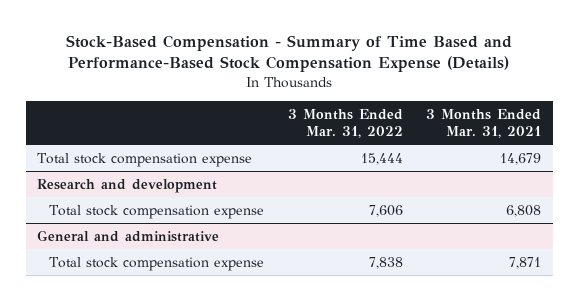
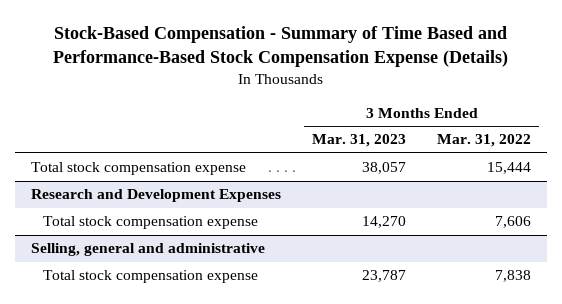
[426,108,542,138] 3 Months Ended Mar. 31, 2021 -> none
none -> [311,134,406,148] Mar. 31, 2023
[37,178,218,193] Research and development -> [30,189,281,203] Research and Development Expenses
[37,229,220,242] General and administrative -> [30,243,265,257] Selling, general and administrative

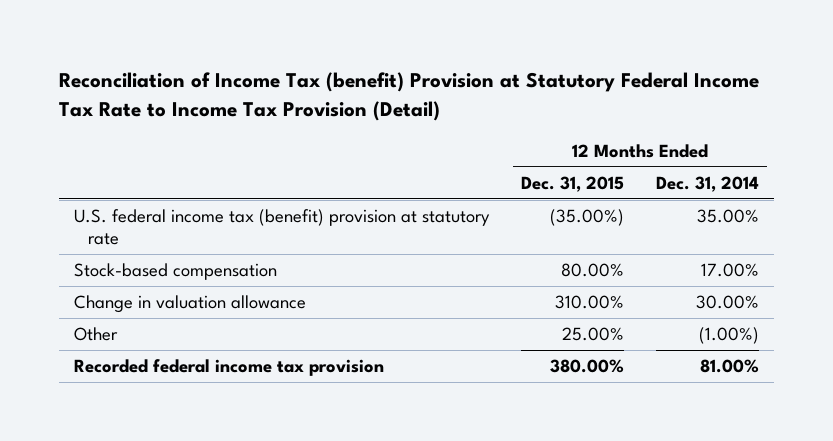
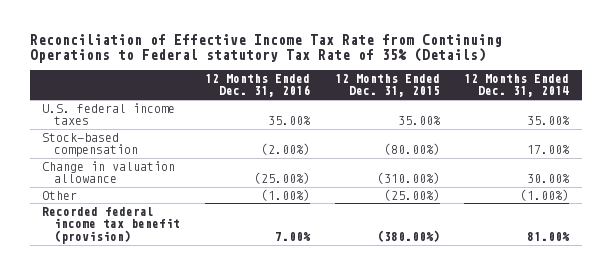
[58,72,759,121] Reconciliation of Income Tax (benefit) Provision at Statutory Federal Income Tax Rate to Income Tax Provision (Detail) -> [29,33,502,64] Reconciliation of Effective Income Tax Rate from Continuing Operations to Federal statutory Tax Rate of 35% (Details)
none -> [204,73,310,98] 12 Months Ended Dec. 31, 2016
[74,209,491,245] U.S. federal income tax (benefit) provision at statutory rate -> [42,102,176,126] U.S. federal income taxes
[549,209,624,227] (35.00%) -> [397,116,441,126] 35.00%
[560,263,624,278] 80.00% -> [383,143,440,156] (80.00%)
[554,295,624,310] 310.00% -> [376,172,440,185] (310.00%)
[561,327,624,342] 25.00% -> [383,188,440,201] (25.00%)
[74,359,385,377] Recorded federal income tax provision -> [42,206,181,244] Recorded federal income tax benefit (provision)
[549,359,624,374] 380.00% -> [376,229,440,242] (380.00%)

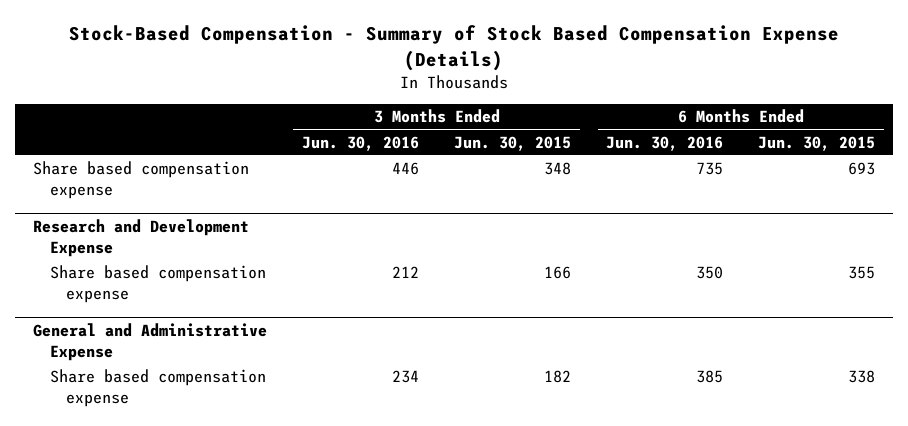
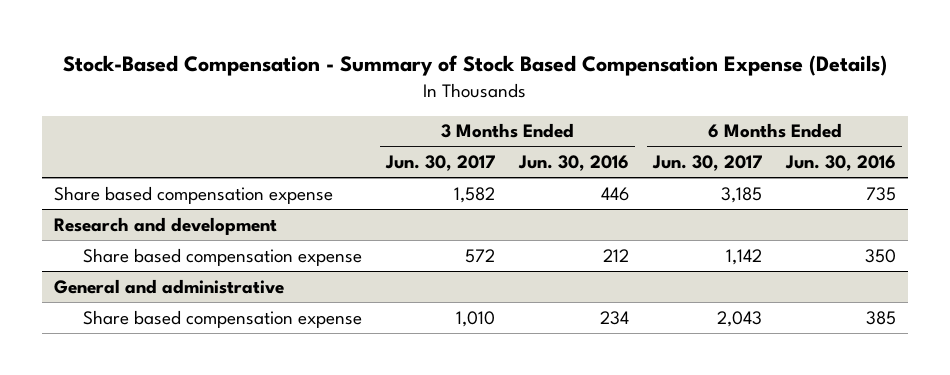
[454,135,572,151] Jun. 30, 2015 -> none
[758,135,876,151] Jun. 30, 2015 -> none
none -> [385,155,496,172] Jun. 30, 2017
none -> [652,155,763,172] Jun. 30, 2017
[32,218,249,257] Research and Development Expense -> [54,216,278,235] Research and development
[32,322,267,361] General and Administrative Expense -> [54,278,285,294] General and administrative

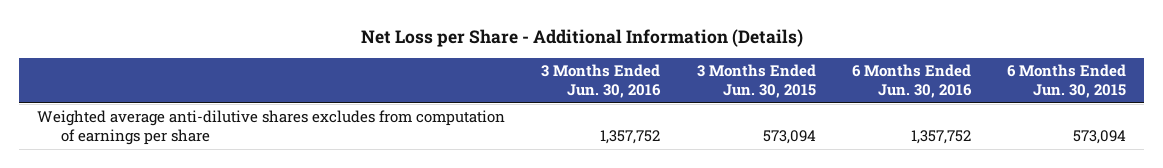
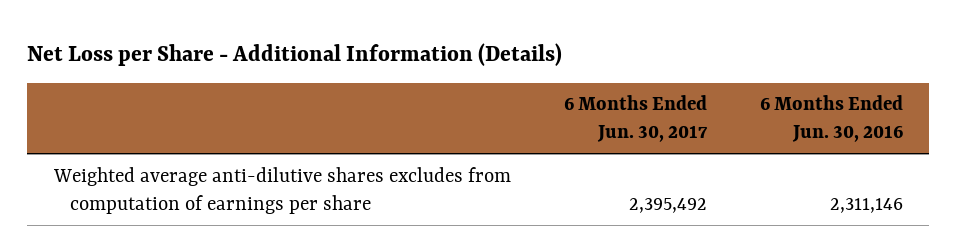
[541,63,662,99] 3 Months Ended Jun. 30, 2016 -> none
[696,63,816,99] 3 Months Ended Jun. 30, 2015 -> none
[1007,63,1127,99] 6 Months Ended Jun. 30, 2015 -> none
none -> [563,95,708,143] 6 Months Ended Jun. 30, 2017
[910,130,971,145] 1,357,752 -> [829,197,903,213] 2,311,146

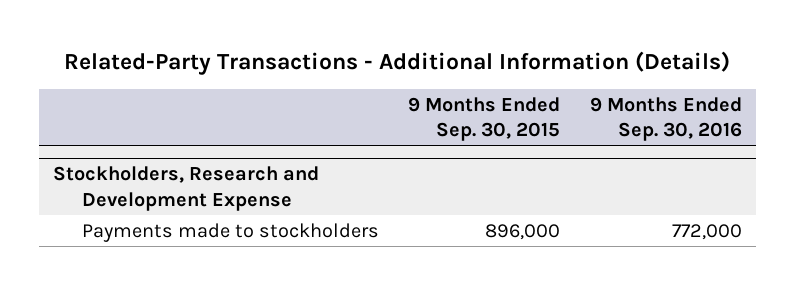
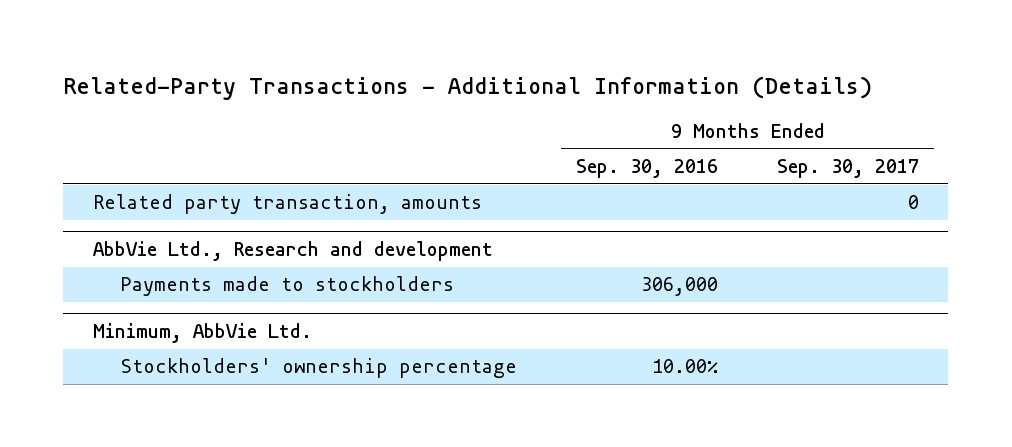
[408,96,561,142] 9 Months Ended Sep. 30, 2015 -> none
none -> [776,158,919,178] Sep. 30, 2017
[53,166,320,211] Stockholders, Research and Development Expense -> none
none -> [92,194,482,215] Related party transaction, amounts
none -> [92,241,493,262] AbbVie Ltd., Research and development
[671,223,742,240] 772,000 -> [641,277,719,297] 306,000
none -> [92,323,312,344] Minimum, AbbVie Ltd.
none -> [120,358,518,379] Stockholders' ownership percentage

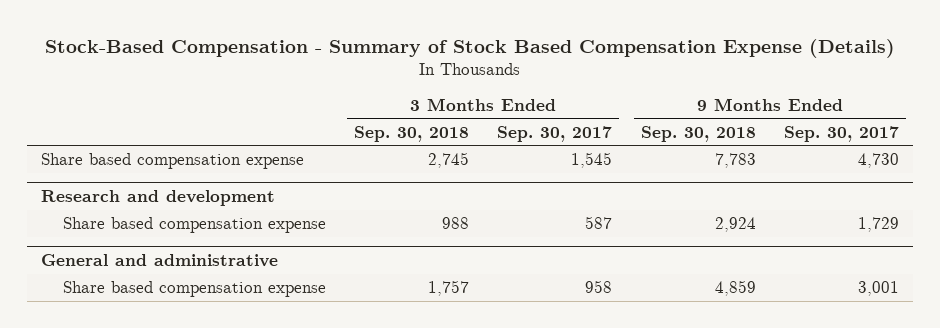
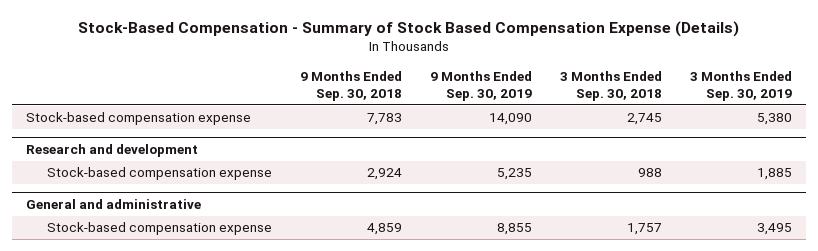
[497,125,613,142] Sep. 30, 2017 -> none
[784,125,900,142] Sep. 30, 2017 -> none
none -> [429,70,532,101] 9 Months Ended Sep. 30, 2019
none -> [690,70,793,101] 3 Months Ended Sep. 30, 2019
[41,153,305,170] Share based compensation expense -> [26,112,252,126] Stock-based compensation expense
[62,217,326,234] Share based compensation expense -> [46,167,272,181] Stock-based compensation expense
[62,281,326,298] Share based compensation expense -> [46,222,272,236] Stock-based compensation expense

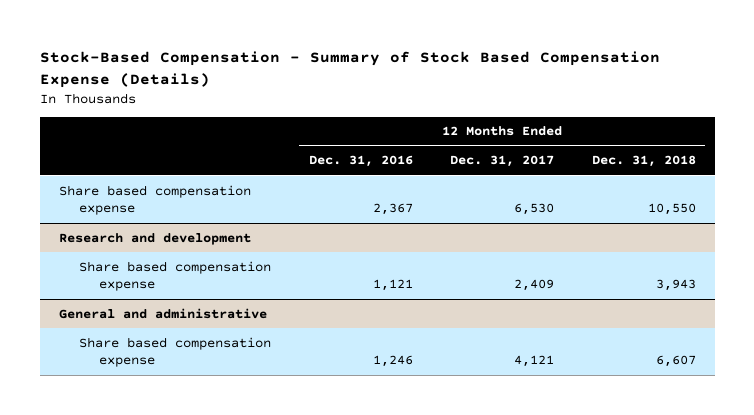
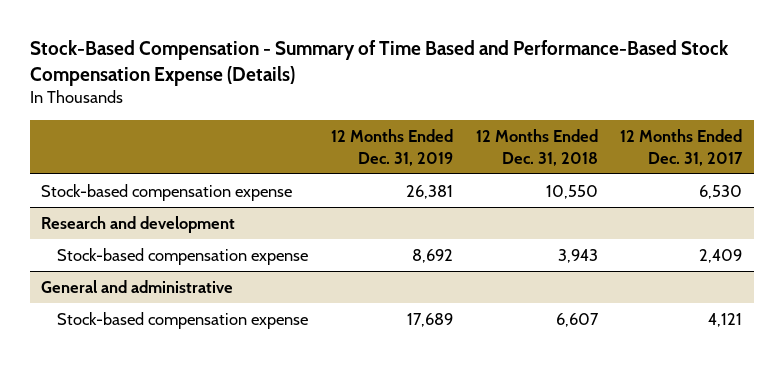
[39,50,660,88] Stock-Based Compensation - Summary of Stock Based Compensation Expense (Details) -> [29,40,729,87] Stock-Based Compensation - Summary of Time Based and Performance-Based Stock Compensation Expense (Details)
[308,155,413,168] Dec. 31, 2016 -> none
none -> [330,129,453,166] 12 Months Ended Dec. 31, 2019
[58,184,251,216] Share based compensation expense -> [40,183,292,201] Stock-based compensation expense
[79,260,272,292] Share based compensation expense -> [57,247,309,265] Stock-based compensation expense
[79,336,272,368] Share based compensation expense -> [57,311,309,329] Stock-based compensation expense

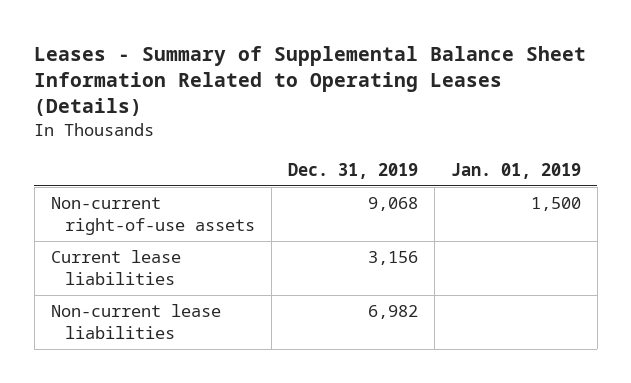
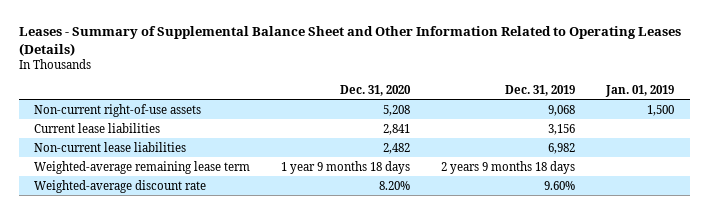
[34,45,587,117] Leases - Summary of Supplemental Balance Sheet Information Related to Operating Leases (Details) -> [18,26,681,56] Leases - Summary of Supplemental Balance Sheet and Other Information Related to Operating Leases (Details)
none -> [340,84,412,96] Dec. 31, 2020
none -> [34,160,251,174] Weighted-average remaining lease term
none -> [34,179,207,193] Weighted-average discount rate

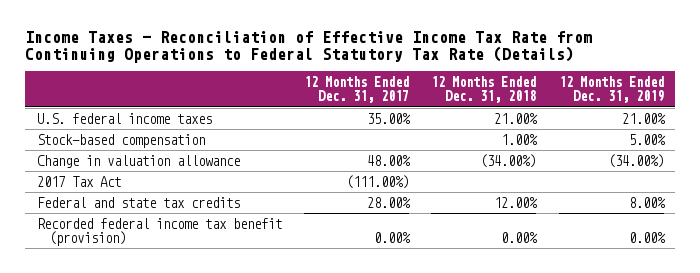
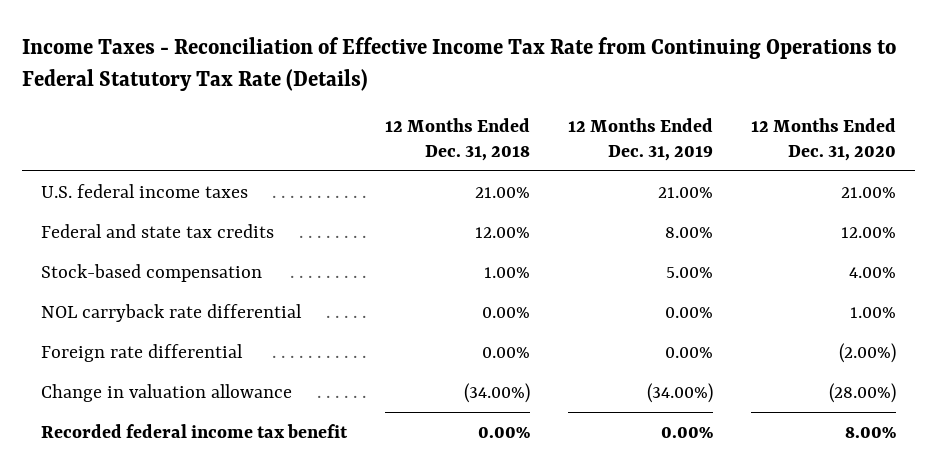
[303,75,409,104] 12 Months Ended Dec. 31, 2017 -> none
none -> [750,118,896,161] 12 Months Ended Dec. 31, 2020
[36,196,240,208] Federal and state tax credits -> [40,224,274,239] Federal and state tax credits
none -> [40,304,302,323] NOL carryback rate differential
none -> [40,344,243,363] Foreign rate differential
[36,175,121,187] 2017 Tax Act -> none
[36,217,282,246] Recorded federal income tax benefit (provision) -> [40,424,348,439] Recorded federal income tax benefit

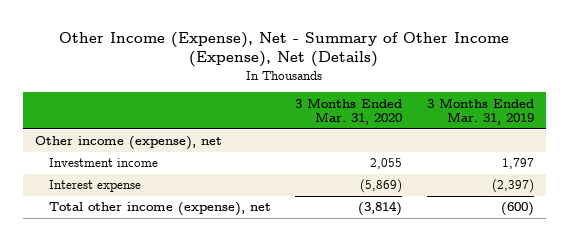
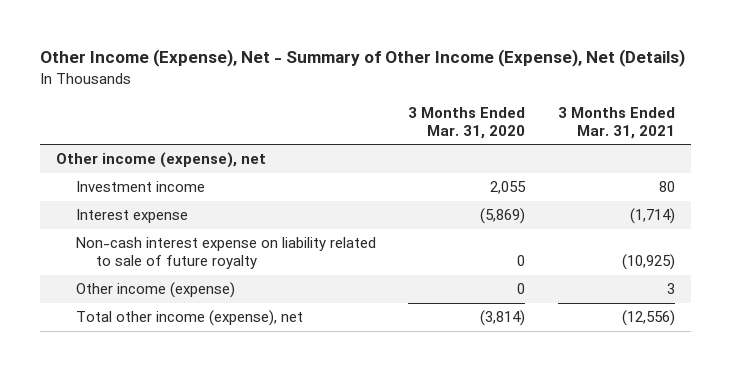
[426,97,534,126] 3 Months Ended Mar. 31, 2019 -> none
none -> [557,106,675,139] 3 Months Ended Mar. 31, 2021
none -> [75,237,376,270] Non-cash interest expense on liability related to sale of future royalty
none -> [75,282,235,299] Other income (expense)

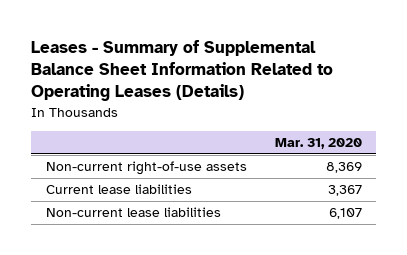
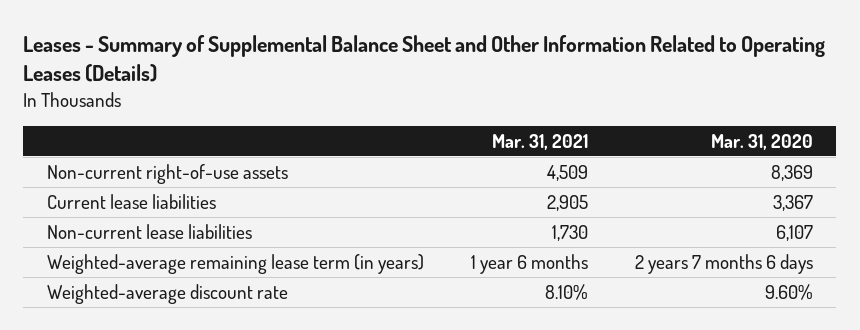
[31,40,334,102] Leases - Summary of Supplemental Balance Sheet Information Related to Operating Leases (Details) -> [23,35,826,83] Leases - Summary of Supplemental Balance Sheet and Other Information Related to Operating Leases (Details)
none -> [491,133,588,150] Mar. 31, 2021
none -> [46,253,424,274] Weighted-average remaining lease term (in years)
none -> [46,283,288,304] Weighted-average discount rate

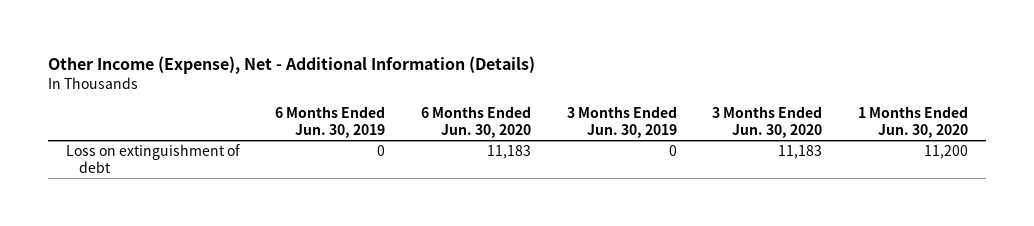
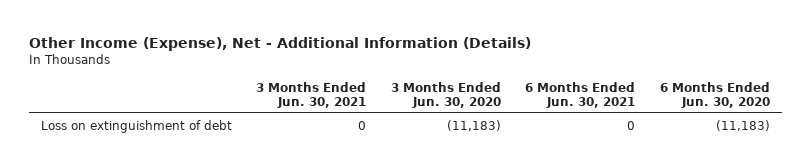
[275,106,386,139] 6 Months Ended Jun. 30, 2019 -> none
[566,106,677,139] 3 Months Ended Jun. 30, 2019 -> none
[858,106,969,139] 1 Months Ended Jun. 30, 2020 -> none
none -> [256,81,367,108] 3 Months Ended Jun. 30, 2021
none -> [525,81,636,108] 6 Months Ended Jun. 30, 2021
[487,145,532,160] 11,183 -> [715,119,770,131] (11,183)
[778,145,823,160] 11,183 -> [446,119,501,131] (11,183)

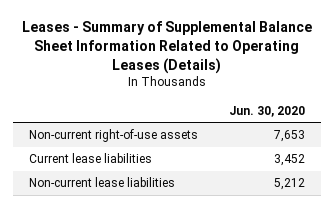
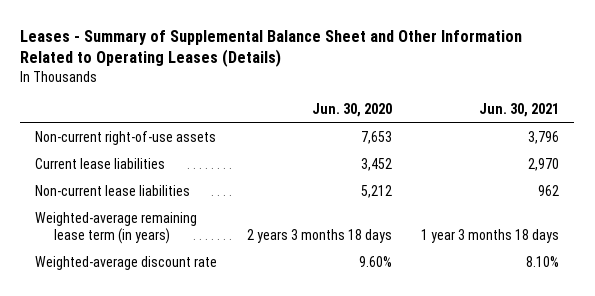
[22,21,313,74] Leases - Summary of Supplemental Balance Sheet Information Related to Operating Leases (Details) -> [20,29,523,68] Leases - Summary of Supplemental Balance Sheet and Other Information Related to Operating Leases (Details)
none -> [479,103,560,118] Jun. 30, 2021
none -> [35,212,198,244] Weighted-average remaining lease term (in years)
none -> [35,256,218,271] Weighted-average discount rate

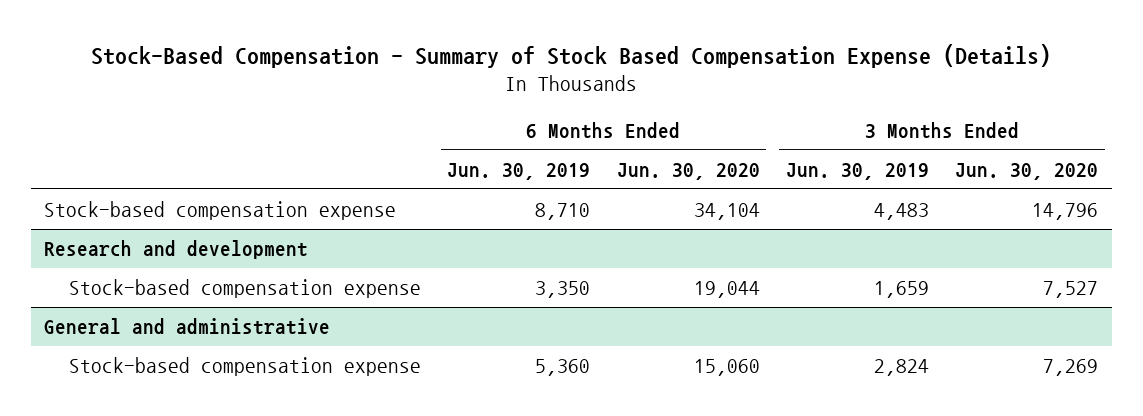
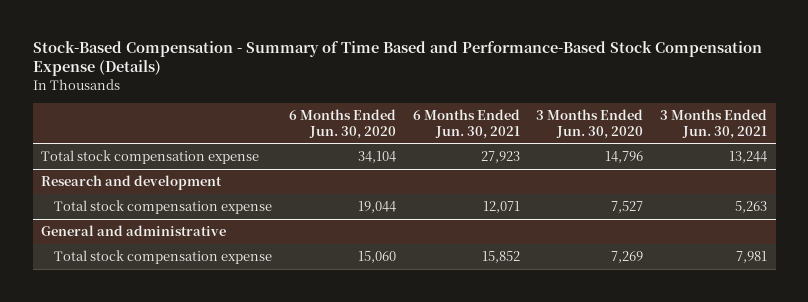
[91,43,1052,68] Stock-Based Compensation - Summary of Stock Based Compensation Expense (Details) -> [32,40,762,77] Stock-Based Compensation - Summary of Time Based and Performance-Based Stock Compensation Expense (Details)
[447,162,591,180] Jun. 30, 2019 -> none
[785,162,929,180] Jun. 30, 2019 -> none
none -> [412,108,520,139] 6 Months Ended Jun. 30, 2021
none -> [660,108,768,139] 3 Months Ended Jun. 30, 2021
[44,201,397,221] Stock-based compensation expense -> [41,150,260,165] Total stock compensation expense
[68,279,421,299] Stock-based compensation expense -> [53,200,272,215] Total stock compensation expense
[68,357,421,377] Stock-based compensation expense -> [53,250,272,265] Total stock compensation expense

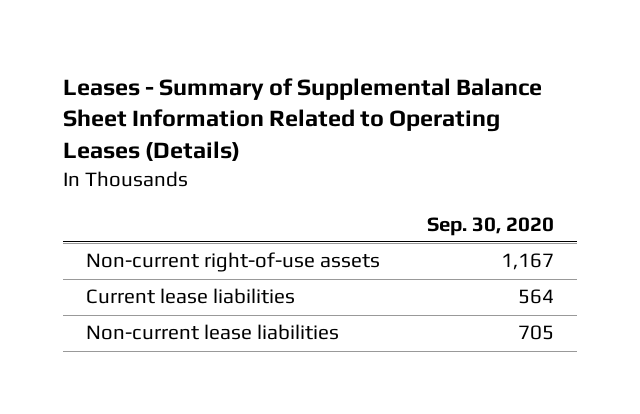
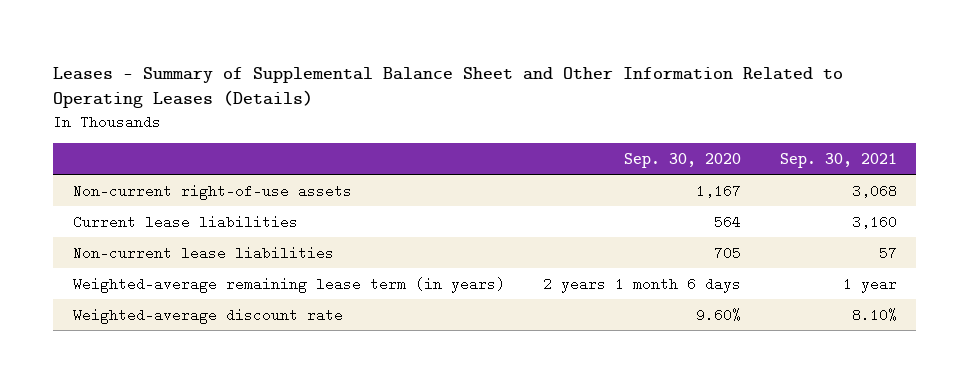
[62,77,542,162] Leases - Summary of Supplemental Balance Sheet Information Related to Operating Leases (Details) -> [53,66,844,109] Leases - Summary of Supplemental Balance Sheet and Other Information Related to Operating Leases (Details)
none -> [780,152,898,168] Sep. 30, 2021
none -> [72,276,505,293] Weighted-average remaining lease term (in years)
none -> [72,307,343,324] Weighted-average discount rate

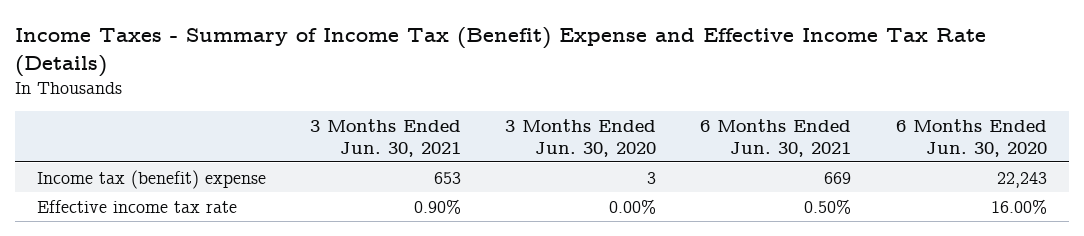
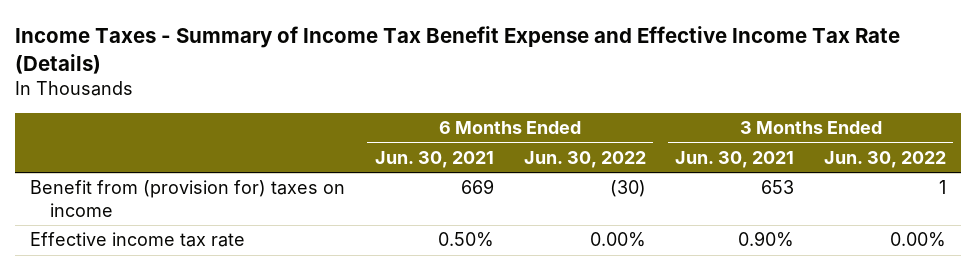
[14,27,986,77] Income Taxes - Summary of Income Tax (Benefit) Expense and Effective Income Tax Rate (Details) -> [15,26,901,74] Income Taxes - Summary of Income Tax Benefit Expense and Effective Income Tax Rate (Details)
[505,118,657,157] 3 Months Ended Jun. 30, 2020 -> none
[895,118,1047,157] 6 Months Ended Jun. 30, 2020 -> none
none -> [523,150,646,168] Jun. 30, 2022
none -> [823,150,946,168] Jun. 30, 2022
[37,169,267,189] Income tax (benefit) expense -> [30,180,346,217] Benefit from (provision for) taxes on income

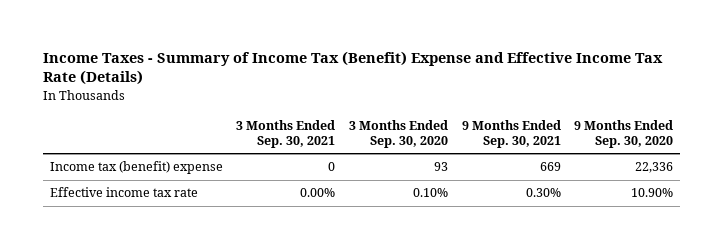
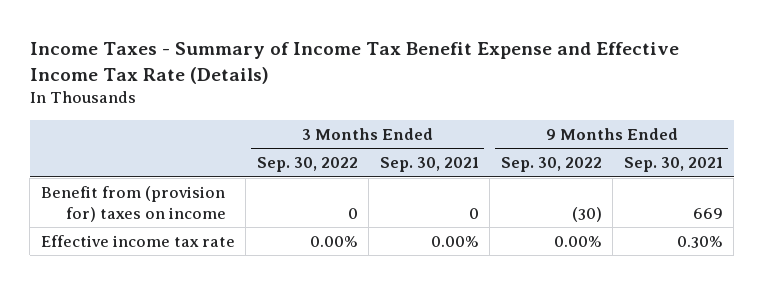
[42,50,663,86] Income Taxes - Summary of Income Tax (Benefit) Expense and Effective Income Tax Rate (Details) -> [29,42,679,84] Income Taxes - Summary of Income Tax Benefit Expense and Effective Income Tax Rate (Details)
[349,119,449,149] 3 Months Ended Sep. 30, 2020 -> none
[574,119,674,149] 9 Months Ended Sep. 30, 2020 -> none
none -> [256,157,358,173] Sep. 30, 2022
none -> [500,157,602,173] Sep. 30, 2022
[49,161,223,175] Income tax (benefit) expense -> [40,185,227,222] Benefit from (provision for) taxes on income

